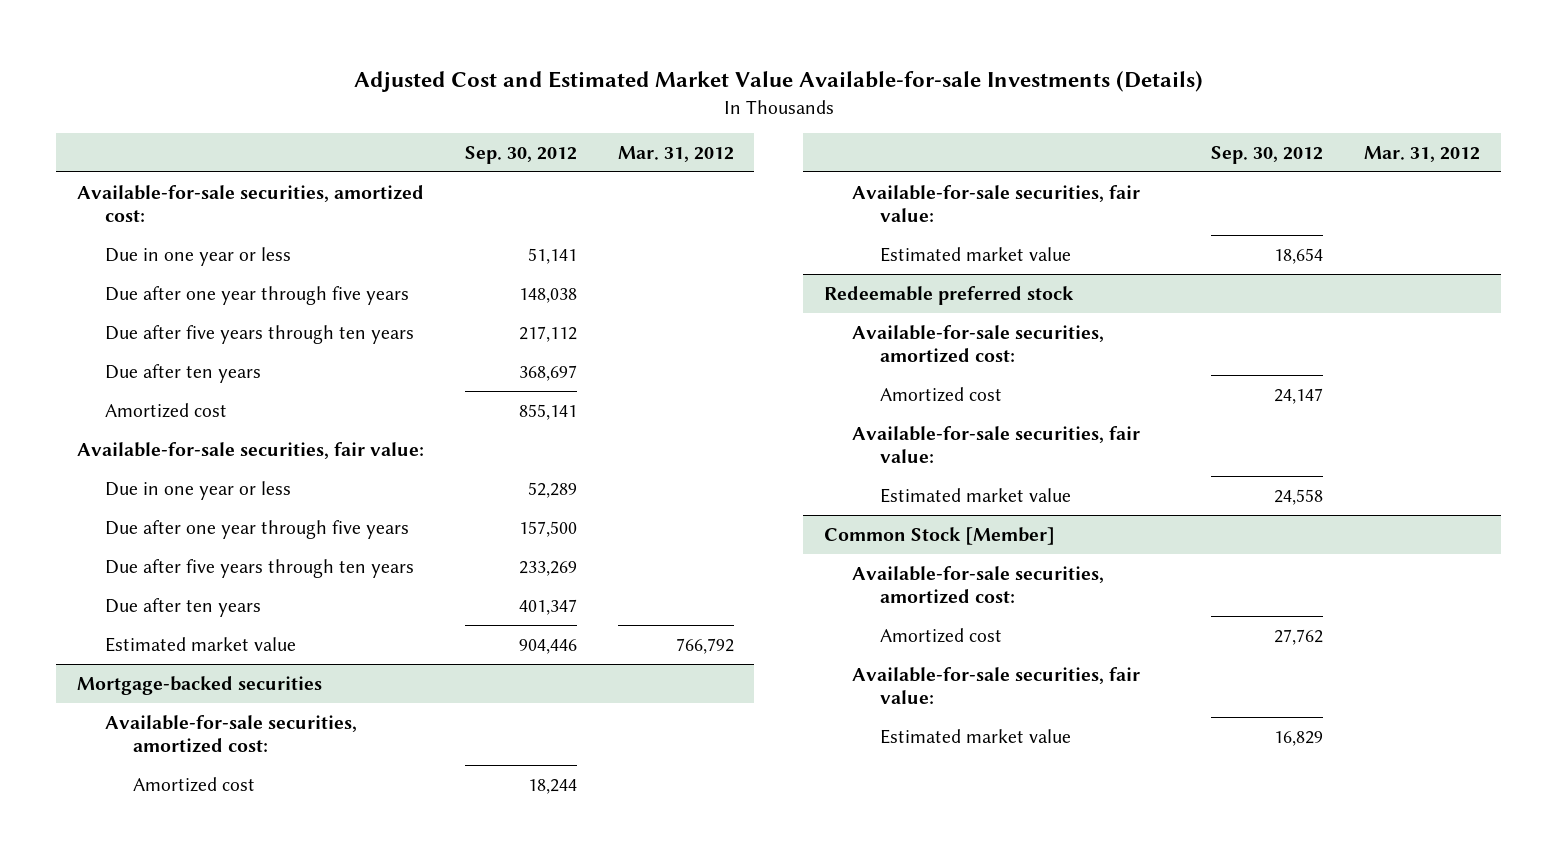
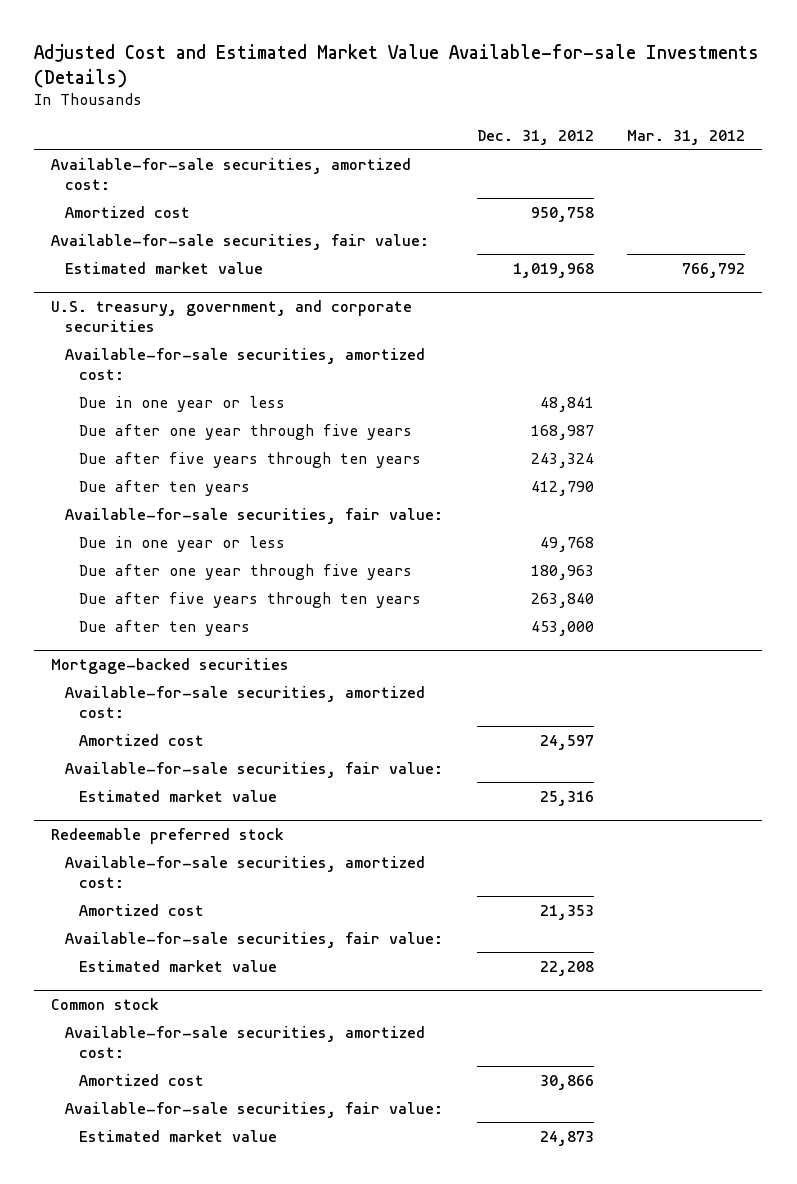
[464,145,577,164] Sep. 30, 2012 -> none
none -> [476,129,594,145] Dec. 31, 2012
[105,246,292,266] Due in one year or less -> none
[105,285,410,305] Due after one year through five years -> none
[105,324,415,344] Due after five years through ten years -> none
[105,363,262,383] Due after ten years -> none
[105,480,292,500] Due in one year or less -> none
[105,519,410,539] Due after one year through five years -> none
[105,558,415,578] Due after five years through ten years -> none
[105,597,262,617] Due after ten years -> none
none -> [51,299,413,332] U.S. treasury, government, and corporate securities
none -> [65,347,426,380] Available-for-sale securities, amortized cost:
none -> [79,395,286,412] Due in one year or less
none -> [79,423,413,440] Due after one year through five years
none -> [79,451,422,468] Due after five years through ten years
none -> [79,479,251,496] Due after ten years
none -> [65,507,444,524] Available-for-sale securities, fair value:
none -> [79,535,286,552] Due in one year or less
none -> [79,563,413,580] Due after one year through five years
none -> [79,591,422,608] Due after five years through ten years
none -> [79,619,251,636] Due after ten years
[823,526,1055,545] Common Stock [Member] -> [51,997,160,1010] Common stock

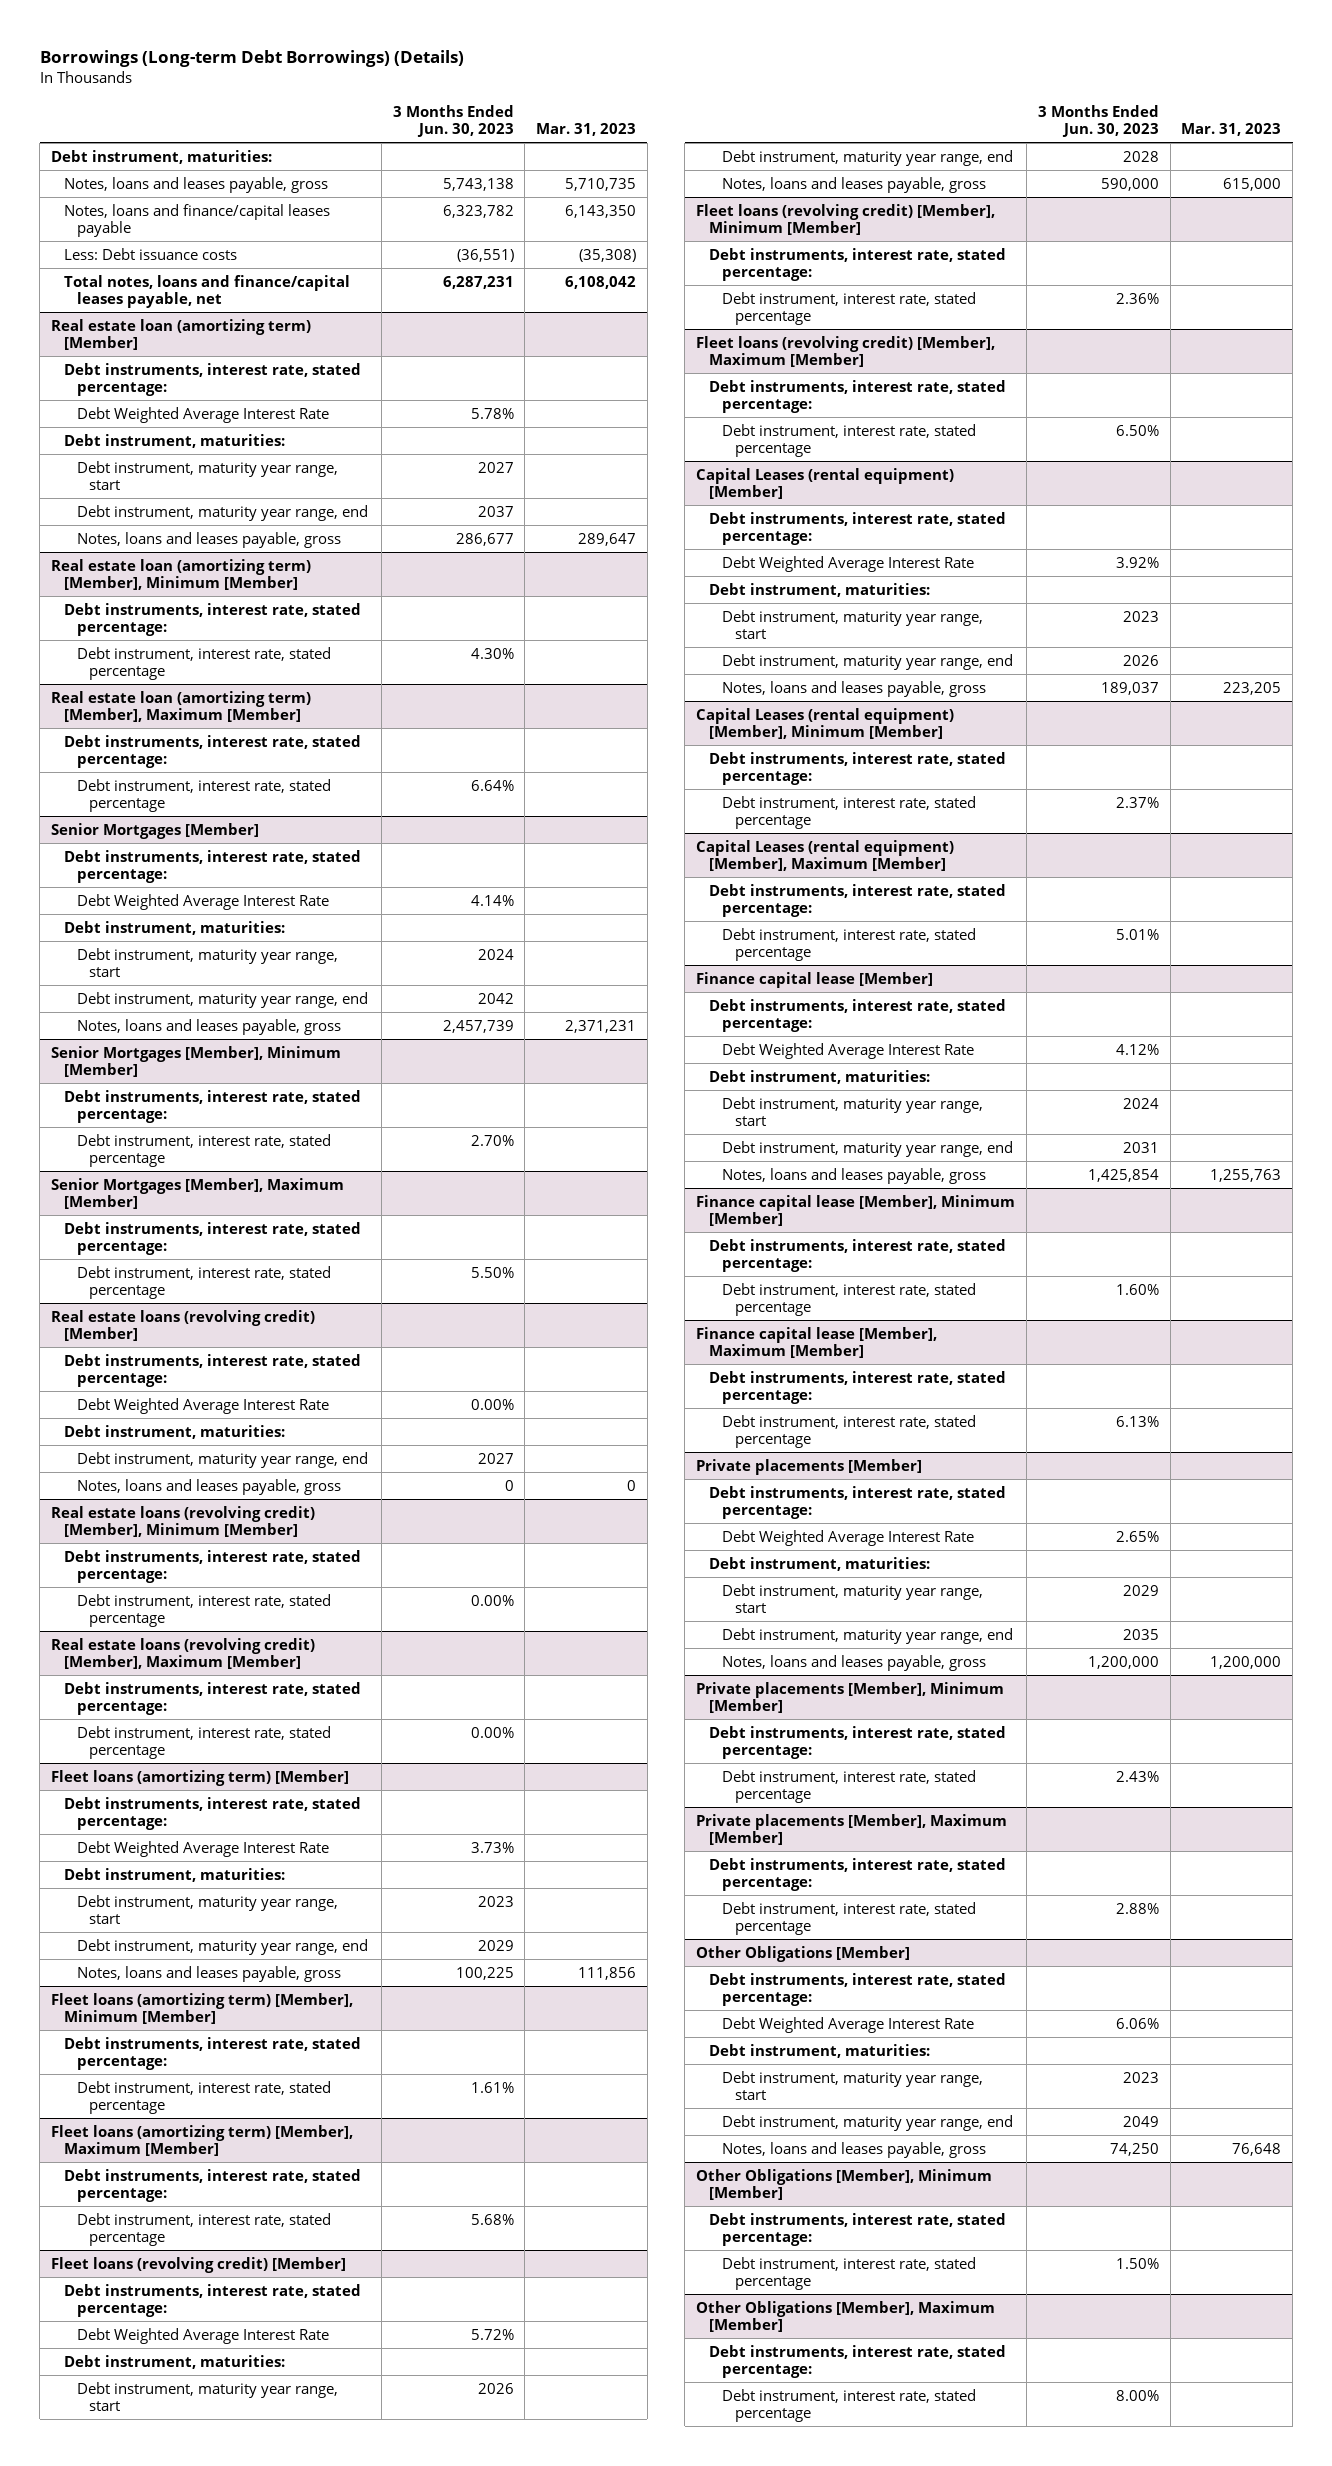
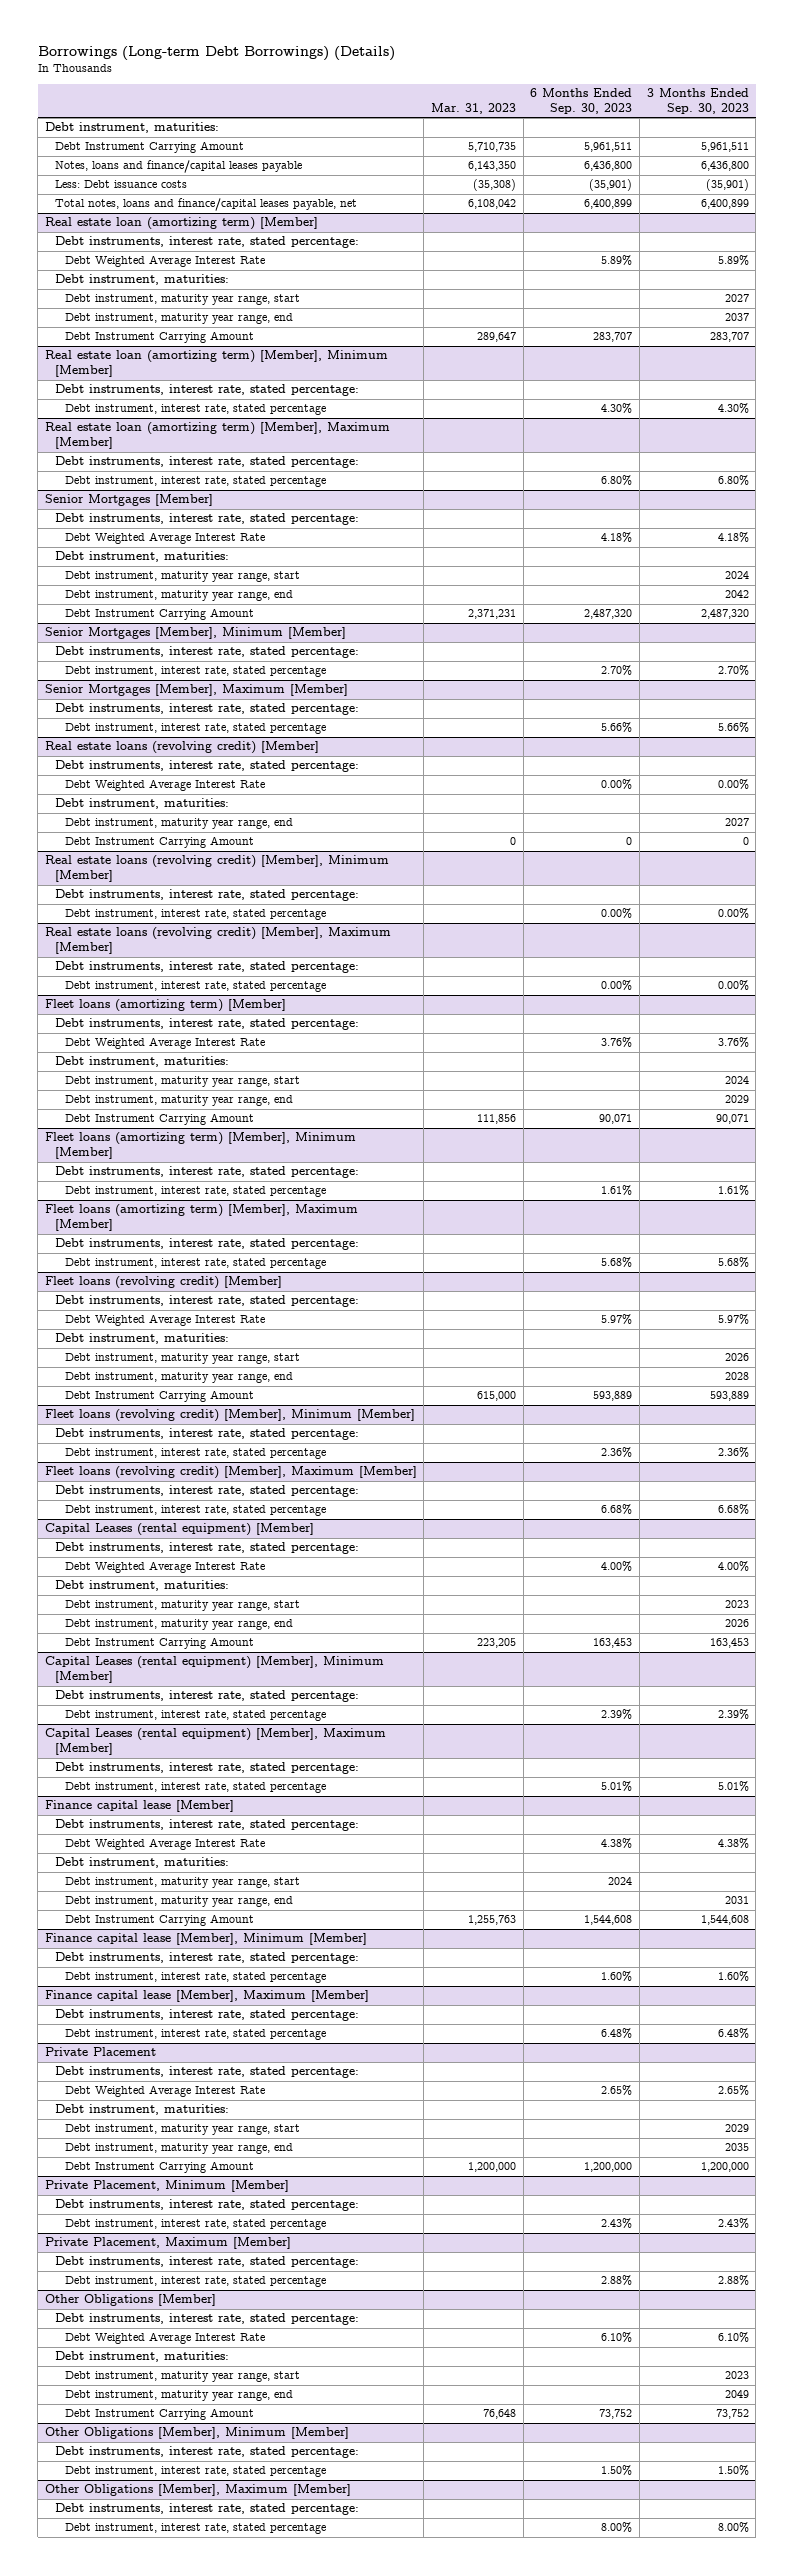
[392,104,514,138] 3 Months Ended Jun. 30, 2023 -> none
none -> [530,88,633,115] 6 Months Ended Sep. 30, 2023
none -> [646,88,749,115] 3 Months Ended Sep. 30, 2023
[63,176,328,193] Notes, loans and leases payable, gross -> [55,141,245,154] Debt Instrument Carrying Amount
[76,531,341,548] Notes, loans and leases payable, gross -> [65,331,255,344] Debt Instrument Carrying Amount
[76,1018,341,1035] Notes, loans and leases payable, gross -> [65,608,255,621] Debt Instrument Carrying Amount
[76,1478,341,1495] Notes, loans and leases payable, gross -> [65,836,255,849] Debt Instrument Carrying Amount
[76,1965,341,1982] Notes, loans and leases payable, gross -> [65,1113,255,1126] Debt Instrument Carrying Amount
[721,176,986,193] Notes, loans and leases payable, gross -> [65,1390,255,1403] Debt Instrument Carrying Amount
[721,680,986,697] Notes, loans and leases payable, gross -> [65,1637,255,1650] Debt Instrument Carrying Amount
[721,1167,986,1184] Notes, loans and leases payable, gross -> [65,1914,255,1927] Debt Instrument Carrying Amount
[696,1458,923,1475] Private placements [Member] -> [44,2047,156,2057] Private Placement
[721,1654,986,1671] Notes, loans and leases payable, gross -> [65,2161,255,2174] Debt Instrument Carrying Amount
[696,1681,1005,1714] Private placements [Member], Minimum [Member] -> [44,2180,289,2193] Private Placement, Minimum [Member]
[696,1813,1008,1846] Private placements [Member], Maximum [Member] -> [44,2237,291,2250] Private Placement, Maximum [Member]
[721,2141,986,2158] Notes, loans and leases payable, gross -> [65,2408,255,2421] Debt Instrument Carrying Amount

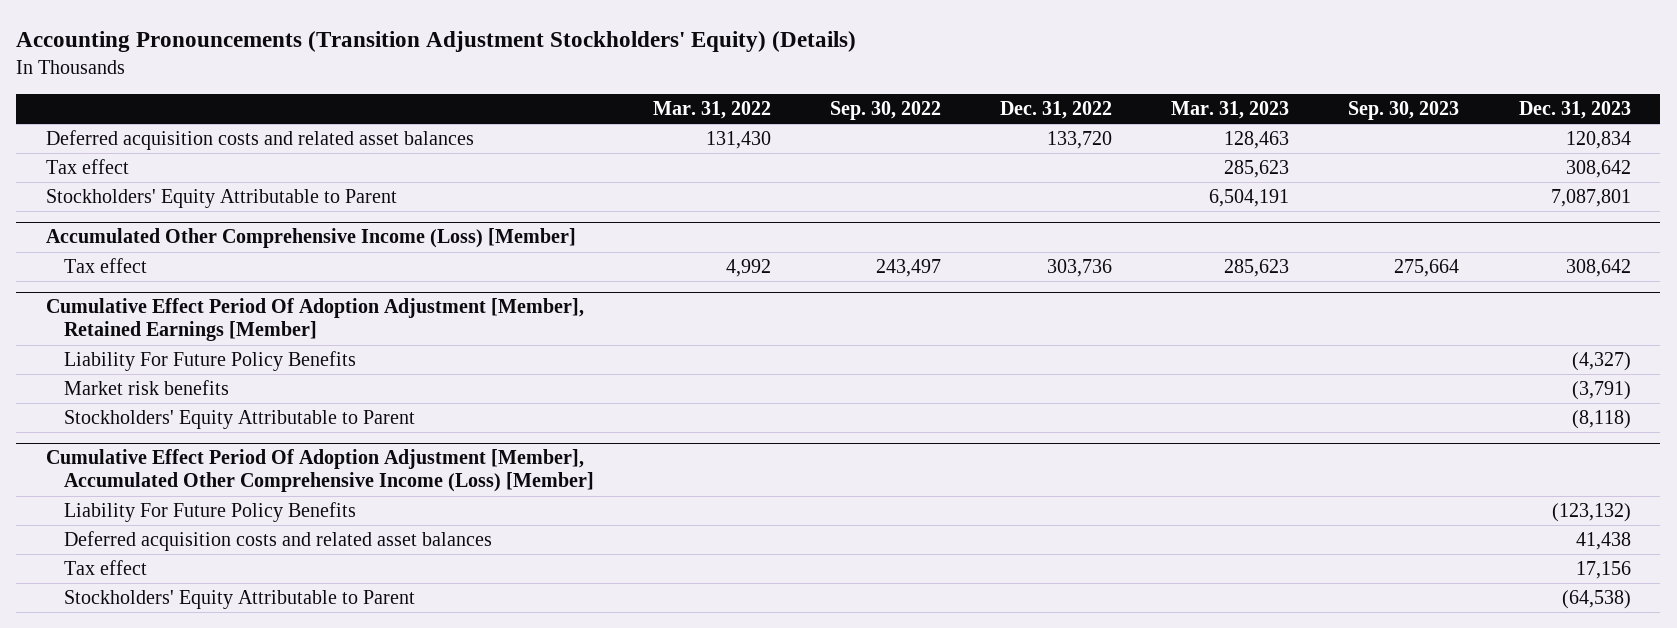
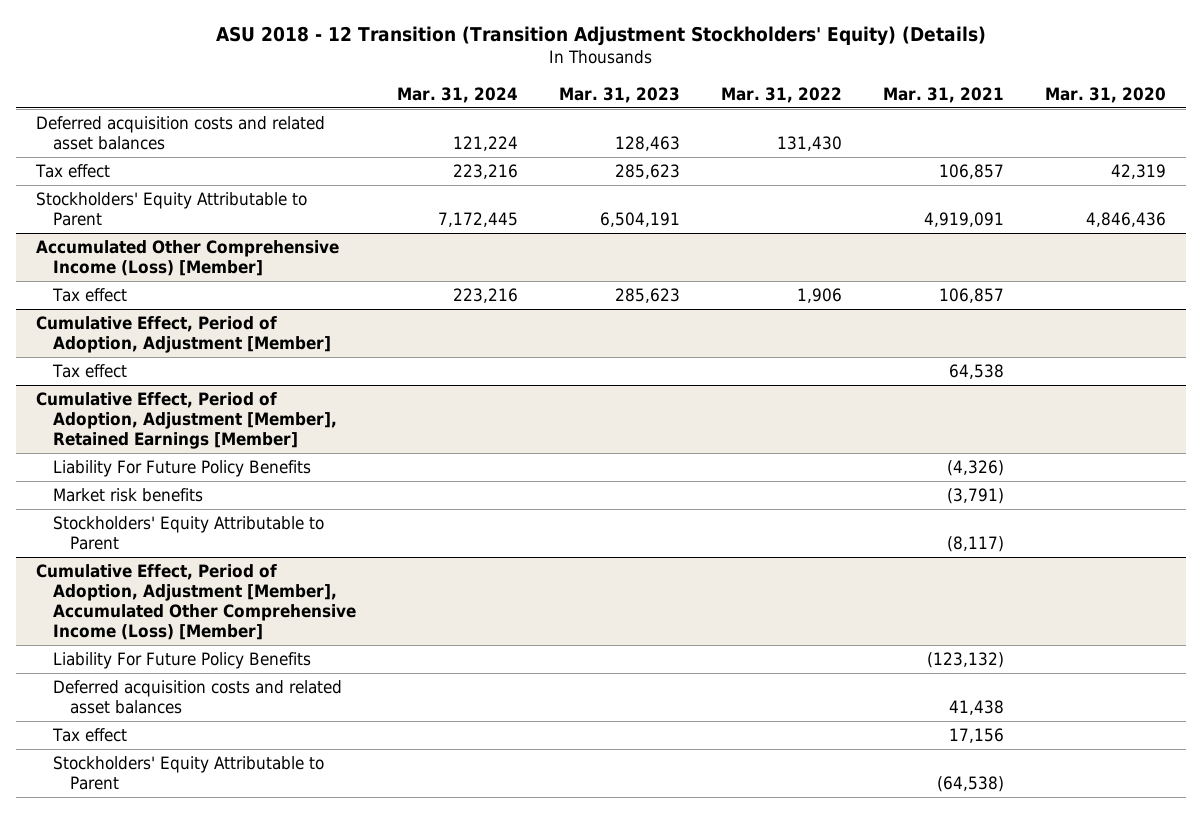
[16,31,857,53] Accounting Pronouncements (Transition Adjustment Stockholders' Equity) (Details) -> [215,26,986,47] ASU 2018 - 12 Transition (Transition Adjustment Stockholders' Equity) (Details)
[829,101,941,121] Sep. 30, 2022 -> none
[1000,101,1113,120] Dec. 31, 2022 -> none
[1348,101,1460,121] Sep. 30, 2023 -> none
[1518,101,1631,120] Dec. 31, 2023 -> none
none -> [396,86,518,103] Mar. 31, 2024
none -> [882,86,1004,103] Mar. 31, 2021
none -> [1044,86,1166,103] Mar. 31, 2020
[725,259,771,278] 4,992 -> [796,287,842,303] 1,906
none -> [36,315,332,353] Cumulative Effect, Period of Adoption, Adjustment [Member]
none -> [52,363,128,378] Tax effect
[46,298,585,342] Cumulative Effect Period Of Adoption Adjustment [Member], Retained Earnings [Member] -> [36,391,338,449] Cumulative Effect, Period of Adoption, Adjustment [Member], Retained Earnings [Member]
[46,449,594,493] Cumulative Effect Period Of Adoption Adjustment [Member], Accumulated Other Comprehensive Income (Loss) [Member] -> [36,563,357,640] Cumulative Effect, Period of Adoption, Adjustment [Member], Accumulated Other Comprehensive Income (Loss) [Member]

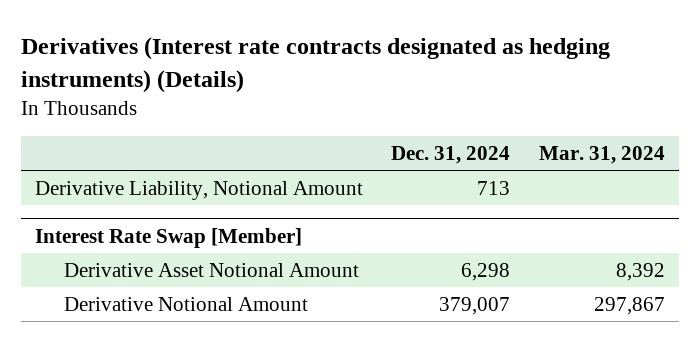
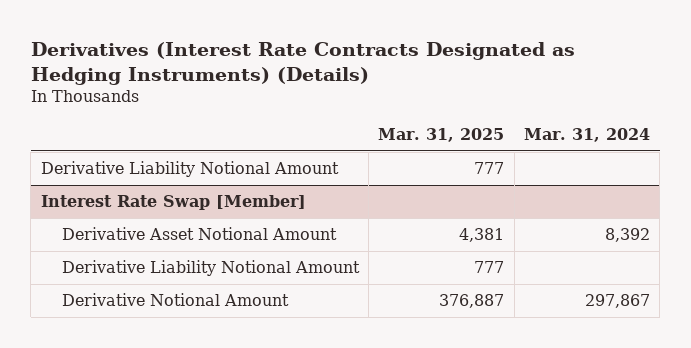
[21,37,611,93] Derivatives (Interest rate contracts designated as hedging instruments) (Details) -> [30,41,575,85] Derivatives (Interest Rate Contracts Designated as Hedging Instruments) (Details)
[391,146,511,165] Dec. 31, 2024 -> none
none -> [378,128,505,143] Mar. 31, 2025
[35,180,364,200] Derivative Liability, Notional Amount -> [40,161,339,178] Derivative Liability Notional Amount
none -> [61,260,360,277] Derivative Liability Notional Amount

